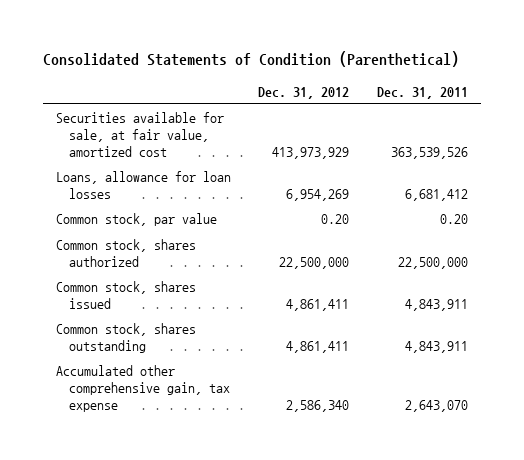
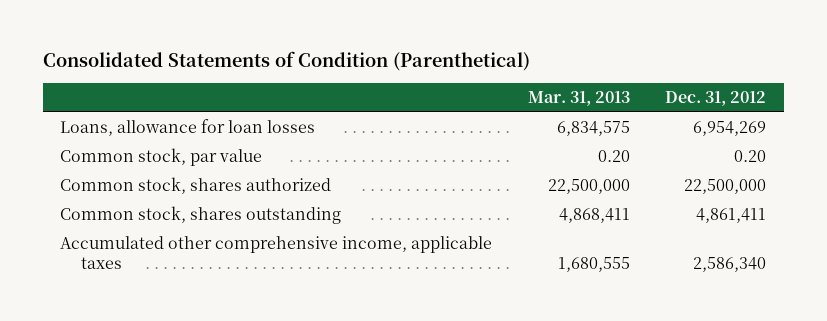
[376,86,468,99] Dec. 31, 2011 -> none
none -> [527,91,630,107] Mar. 31, 2013
[56,112,225,157] Securities available for sale, at fair value, amortized cost -> none
[56,281,197,309] Common stock, shares issued -> none
[56,365,230,412] Accumulated other comprehensive gain, tax expense -> [60,236,493,270] Accumulated other comprehensive income, applicable taxes

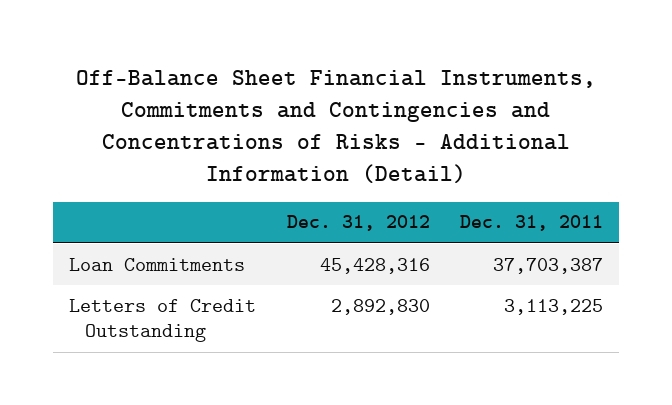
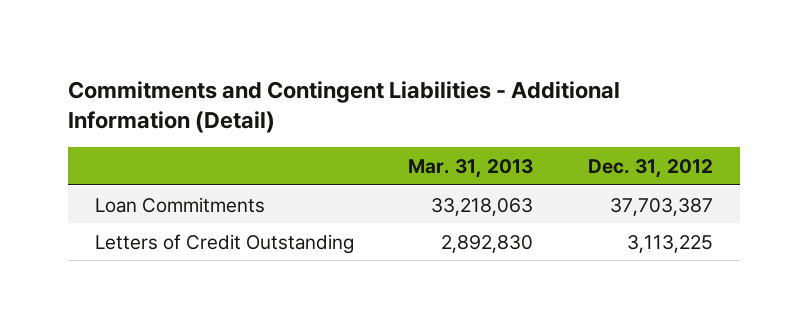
[76,70,597,183] Off-Balance Sheet Financial Instruments, Commitments and Contingencies and Concentrations of Risks - Additional Information (Detail) -> [67,80,620,133] Commitments and Contingent Liabilities - Additional Information (Detail)
[460,215,604,232] Dec. 31, 2011 -> none
none -> [408,158,534,178] Mar. 31, 2013
[319,257,430,274] 45,428,316 -> [609,197,713,216] 37,703,387
[330,298,430,315] 2,892,830 -> [626,234,713,253] 3,113,225

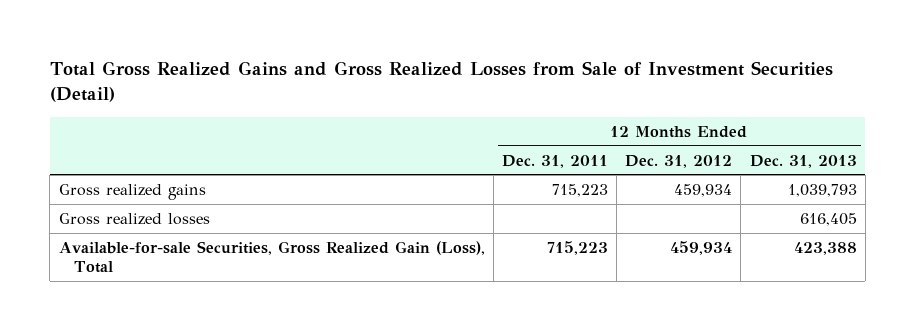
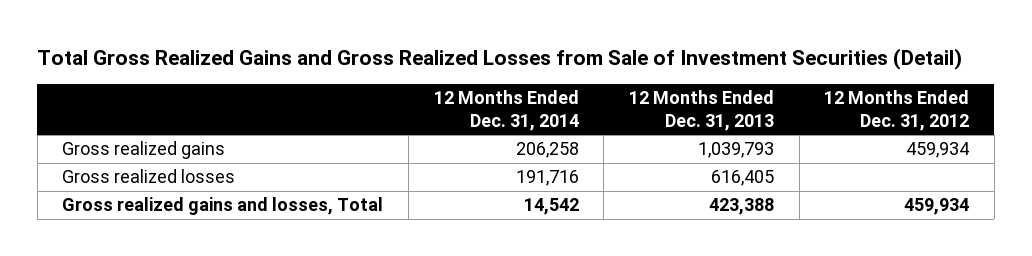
[501,154,608,168] Dec. 31, 2011 -> none
none -> [433,89,579,132] 12 Months Ended Dec. 31, 2014
[58,241,485,274] Available-for-sale Securities, Gross Realized Gain (Loss), Total -> [62,197,384,216] Gross realized gains and losses, Total

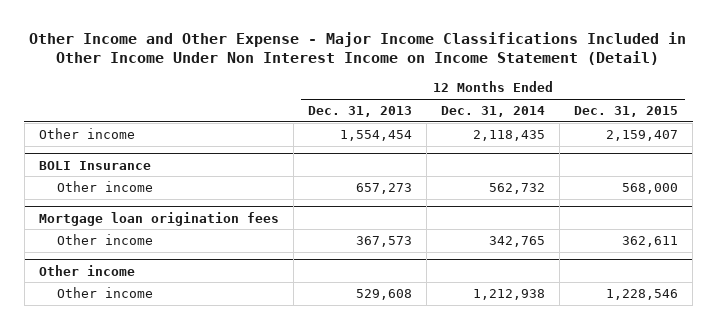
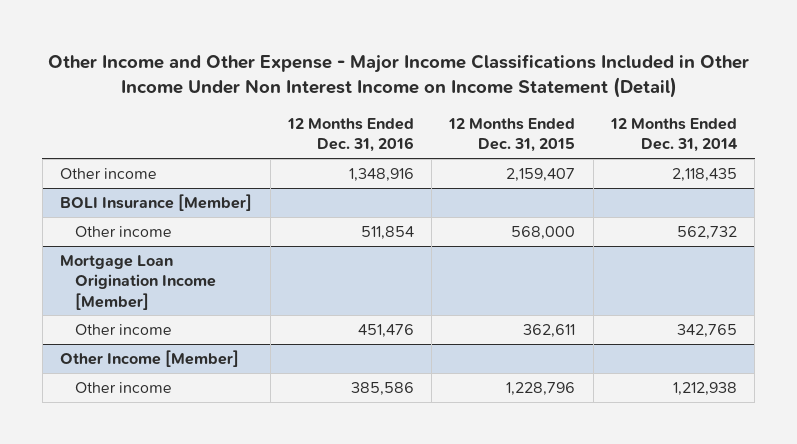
[307,106,412,118] Dec. 31, 2013 -> none
none -> [286,117,414,153] 12 Months Ended Dec. 31, 2016
[38,160,151,170] BOLI Insurance -> [60,193,253,211] BOLI Insurance [Member]
[38,211,279,226] Mortgage loan origination fees -> [60,254,217,310] Mortgage Loan Origination Income [Member]
[38,264,135,276] Other income -> [60,349,240,367] Other Income [Member]
[606,289,679,301] 1,228,546 -> [506,381,576,396] 1,228,796

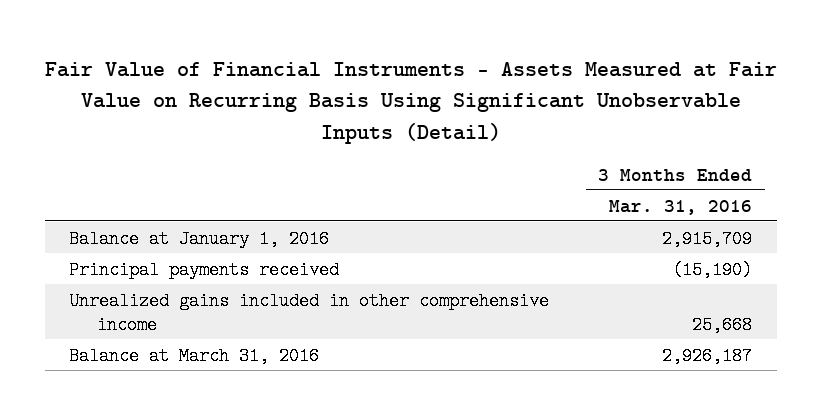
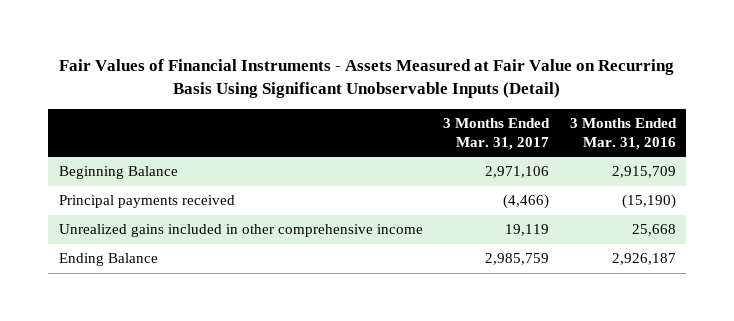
[44,62,777,144] Fair Value of Financial Instruments - Assets Measured at Fair Value on Recurring Basis Using Significant Unobservable Inputs (Detail) -> [59,59,675,99] Fair Values of Financial Instruments - Assets Measured at Fair Value on Recurring Basis Using Significant Unobservable Inputs (Detail)
none -> [443,118,551,150] 3 Months Ended Mar. 31, 2017
[69,229,330,248] Balance at January 1, 2016 -> [58,166,178,180] Beginning Balance
[69,346,320,365] Balance at March 31, 2016 -> [58,253,158,267] Ending Balance

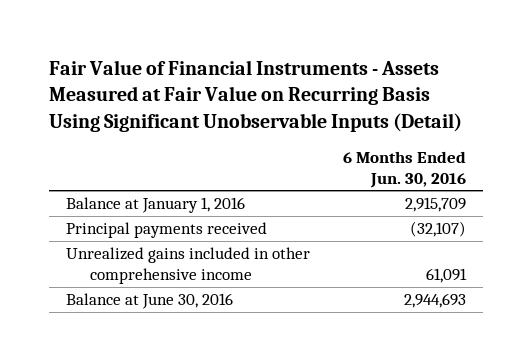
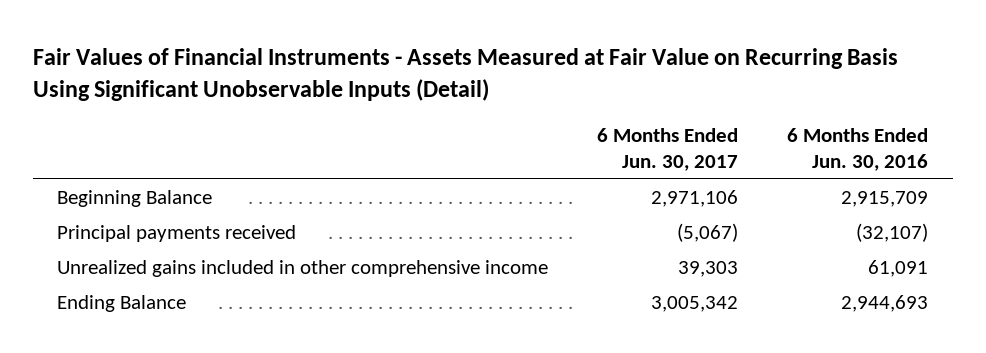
[48,60,462,132] Fair Value of Financial Instruments - Assets Measured at Fair Value on Recurring Basis Using Significant Unobservable Inputs (Detail) -> [32,48,898,102] Fair Values of Financial Instruments - Assets Measured at Fair Value on Recurring Basis Using Significant Unobservable Inputs (Detail)
none -> [597,128,739,172] 6 Months Ended Jun. 30, 2017
[65,197,245,214] Balance at January 1, 2016 -> [57,190,213,208] Beginning Balance
[65,293,233,310] Balance at June 30, 2016 -> [57,295,187,313] Ending Balance

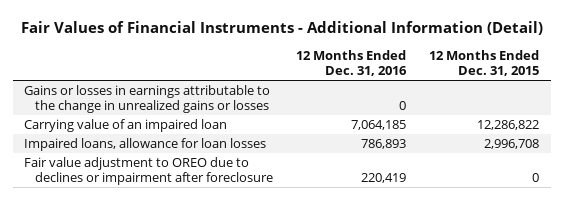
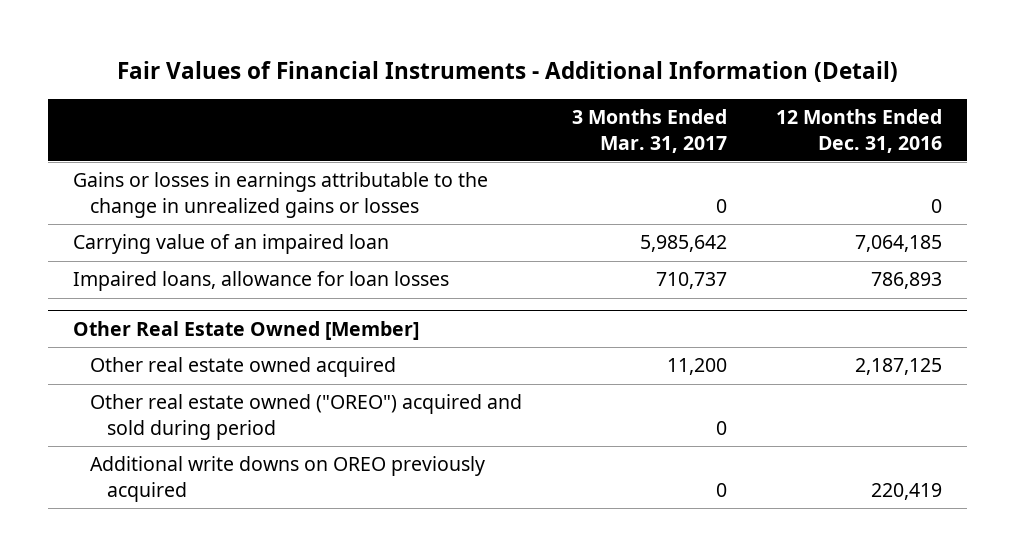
[429,49,540,77] 12 Months Ended Dec. 31, 2015 -> none
none -> [571,109,727,153] 3 Months Ended Mar. 31, 2017
none -> [73,321,420,341] Other Real Estate Owned [Member]
none -> [90,357,397,378] Other real estate owned acquired
none -> [90,394,523,440] Other real estate owned ("OREO") acquired and sold during period
[24,157,274,186] Fair value adjustment to OREO due to declines or impairment after foreclosure -> [90,456,486,502] Additional write downs on OREO previously acquired

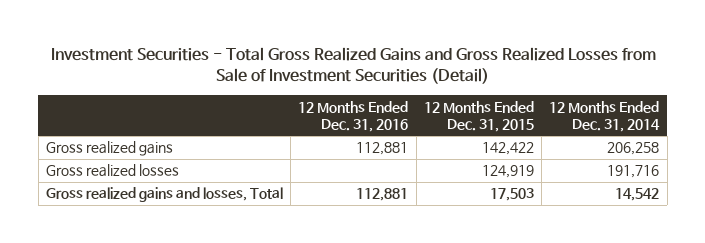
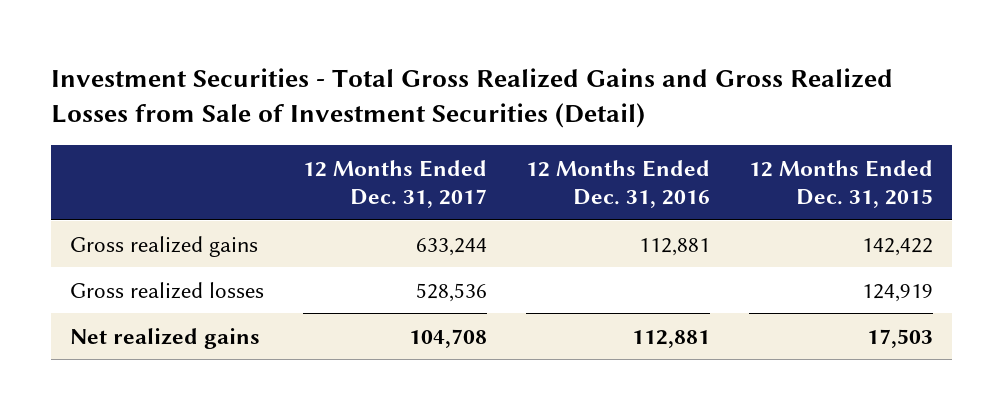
[549,100,661,133] 12 Months Ended Dec. 31, 2014 -> none
none -> [303,160,488,209] 12 Months Ended Dec. 31, 2017
[45,187,283,203] Gross realized gains and losses, Total -> [70,327,261,349] Net realized gains

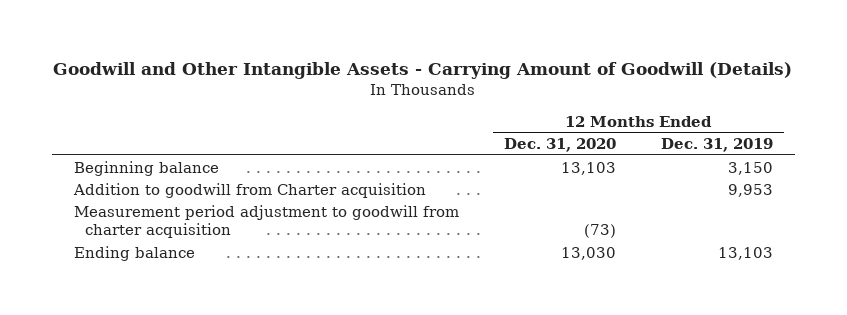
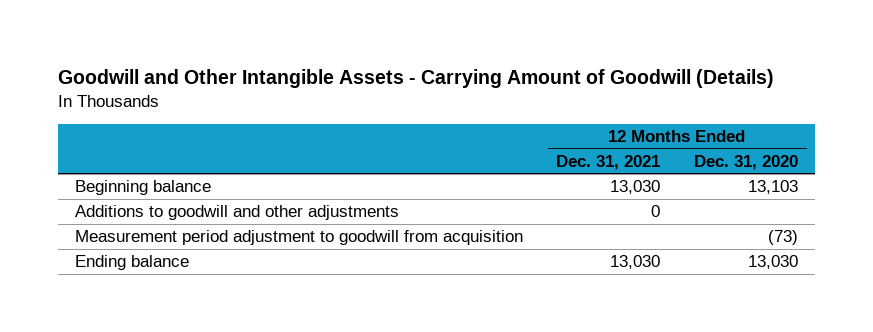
[660,137,773,152] Dec. 31, 2019 -> none
none -> [556,154,661,170] Dec. 31, 2021
[73,182,427,198] Addition to goodwill from Charter acquisition -> [74,205,399,221] Additions to goodwill and other adjustments
[74,204,460,238] Measurement period adjustment to goodwill from charter acquisition -> [74,230,523,246] Measurement period adjustment to goodwill from acquisition

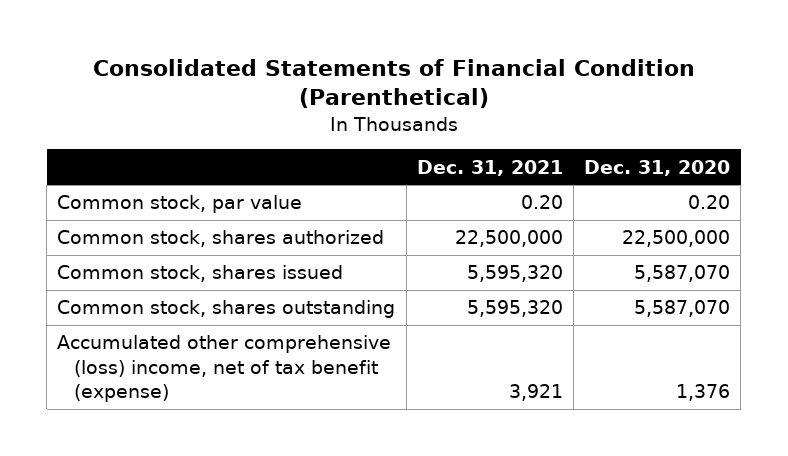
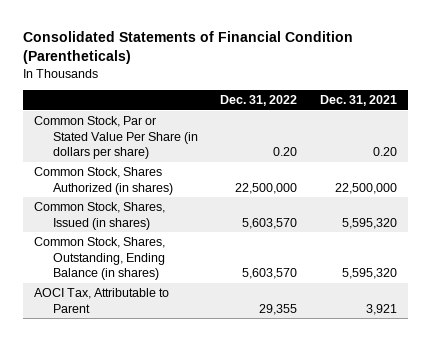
[92,58,695,109] Consolidated Statements of Financial Condition (Parenthetical) -> [23,31,354,65] Consolidated Statements of Financial Condition (Parentheticals)
[584,159,731,176] Dec. 31, 2020 -> none
none -> [220,95,298,107] Dec. 31, 2022
[57,195,303,214] Common stock, par value -> [34,115,199,160] Common Stock, Par or Stated Value Per Share (in dollars per share)
[57,230,385,248] Common stock, shares authorized -> [34,166,174,195] Common Stock, Shares Authorized (in shares)
[57,265,344,283] Common stock, shares issued -> [34,201,166,230] Common Stock, Shares, Issued (in shares)
[57,300,396,319] Common stock, shares outstanding -> [34,236,166,281] Common Stock, Shares, Outstanding, Ending Balance (in shares)
[57,335,392,402] Accumulated other comprehensive (loss) income, net of tax benefit (expense) -> [34,287,170,313] AOCI Tax, Attributable to Parent

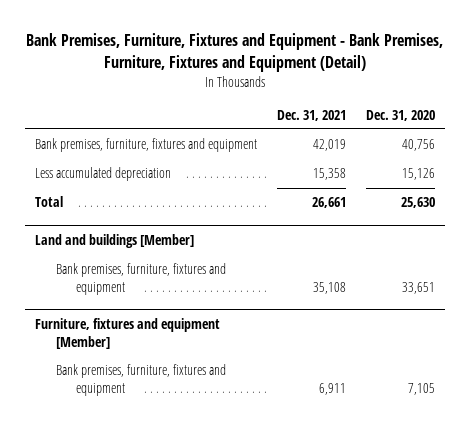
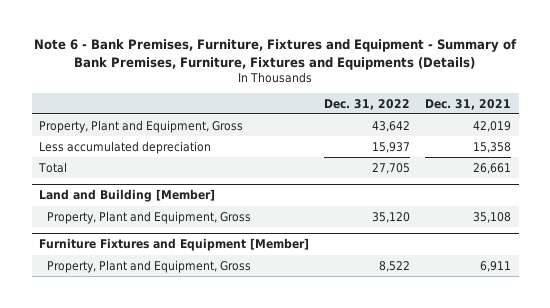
[26,33,444,72] Bank Premises, Furniture, Fixtures and Equipment - Bank Premises, Furniture, Fixtures and Equipment (Detail) -> [34,39,518,70] Note 6 - Bank Premises, Furniture, Fixtures and Equipment - Summary of Bank Premises, Furniture, Fixtures and Equipments (Details)
[366,109,436,121] Dec. 31, 2020 -> none
none -> [324,98,411,110] Dec. 31, 2022
[35,138,258,153] Bank premises, furniture, fixtures and equipment -> [39,119,244,133] Property, Plant and Equipment, Gross
[35,234,195,249] Land and buildings [Member] -> [39,189,216,203] Land and Building [Member]
[55,263,226,296] Bank premises, furniture, fixtures and equipment -> [47,210,252,224] Property, Plant and Equipment, Gross
[35,318,221,349] Furniture, fixtures and equipment [Member] -> [39,238,310,252] Furniture Fixtures and Equipment [Member]
[55,364,226,397] Bank premises, furniture, fixtures and equipment -> [47,259,252,273] Property, Plant and Equipment, Gross

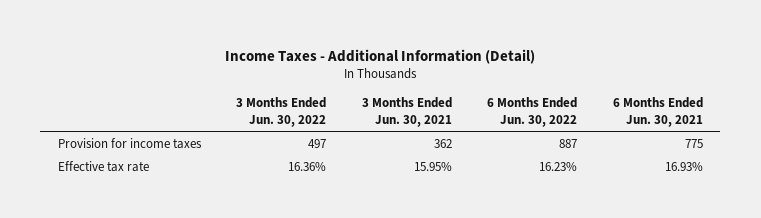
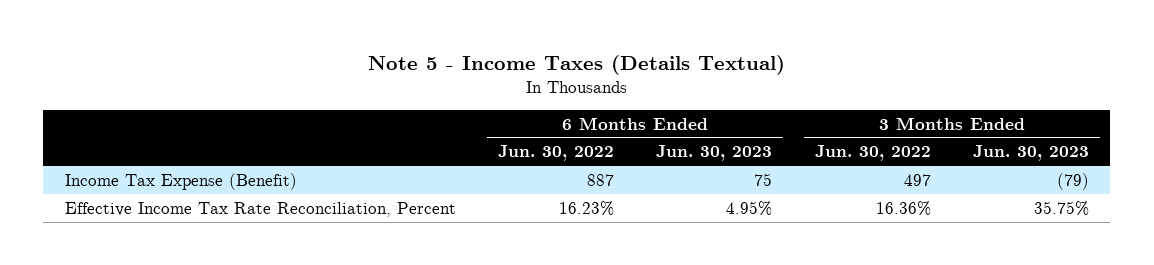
[225,48,536,64] Income Taxes - Additional Information (Detail) -> [367,54,785,75] Note 5 - Income Taxes (Details Textual)
[361,97,452,127] 3 Months Ended Jun. 30, 2021 -> none
[612,97,703,127] 6 Months Ended Jun. 30, 2021 -> none
none -> [656,145,773,162] Jun. 30, 2023
none -> [973,145,1090,162] Jun. 30, 2023
[57,137,202,149] Provision for income taxes -> [64,172,297,190] Income Tax Expense (Benefit)
[57,160,149,172] Effective tax rate -> [64,201,456,217] Effective Income Tax Rate Reconciliation, Percent

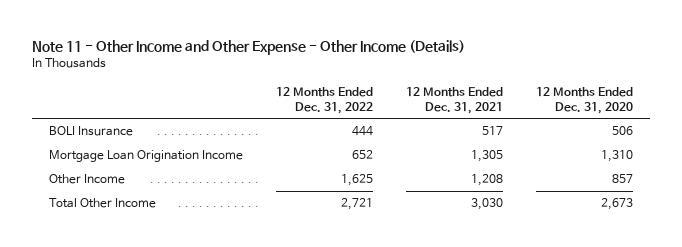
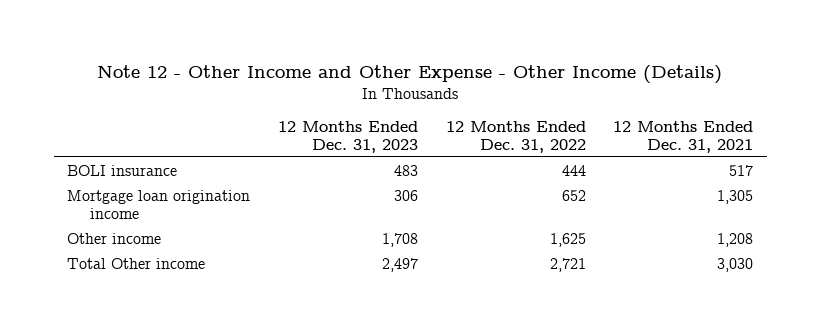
[32,39,466,55] Note 11 - Other Income and Other Expense - Other Income (Details) -> [97,64,723,84] Note 12 - Other Income and Other Expense - Other Income (Details)
[536,86,634,114] 12 Months Ended Dec. 31, 2020 -> none
none -> [278,120,419,153] 12 Months Ended Dec. 31, 2023
[48,126,133,137] BOLI Insurance -> [67,164,178,176] BOLI insurance
[48,150,243,163] Mortgage Loan Origination Income -> [67,189,251,219] Mortgage loan origination income
[48,174,125,185] Other Income -> [67,232,162,244] Other income
[48,198,156,209] Total Other Income -> [67,257,206,269] Total Other income

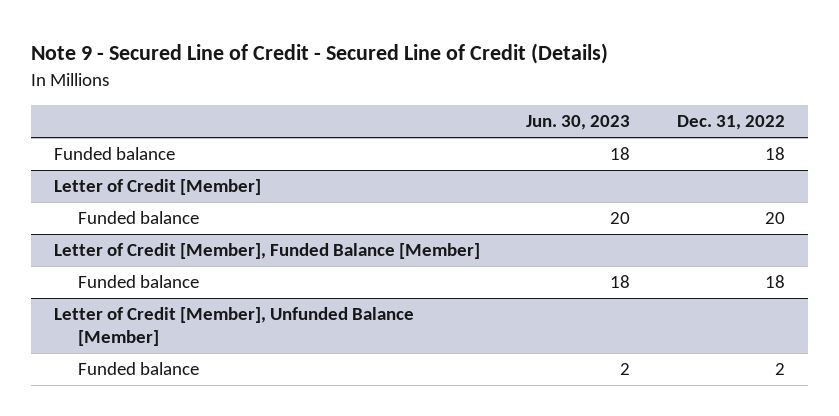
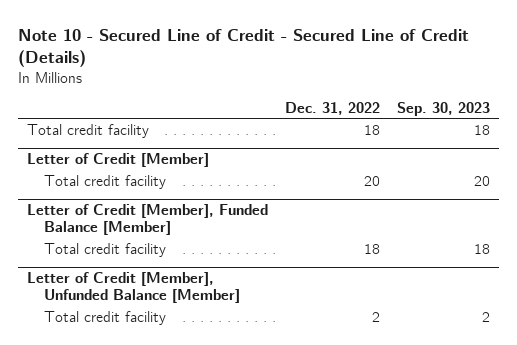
[31,43,609,65] Note 9 - Secured Line of Credit - Secured Line of Credit (Details) -> [18,28,470,68] Note 10 - Secured Line of Credit - Secured Line of Credit (Details)
[526,115,631,131] Jun. 30, 2023 -> none
none -> [397,101,491,116] Sep. 30, 2023
[54,147,176,161] Funded balance -> [26,123,149,138] Total credit facility
[78,211,200,225] Funded balance -> [44,174,167,189] Total credit facility
[78,275,200,289] Funded balance -> [44,242,167,257] Total credit facility
[78,362,200,376] Funded balance -> [44,310,167,325] Total credit facility

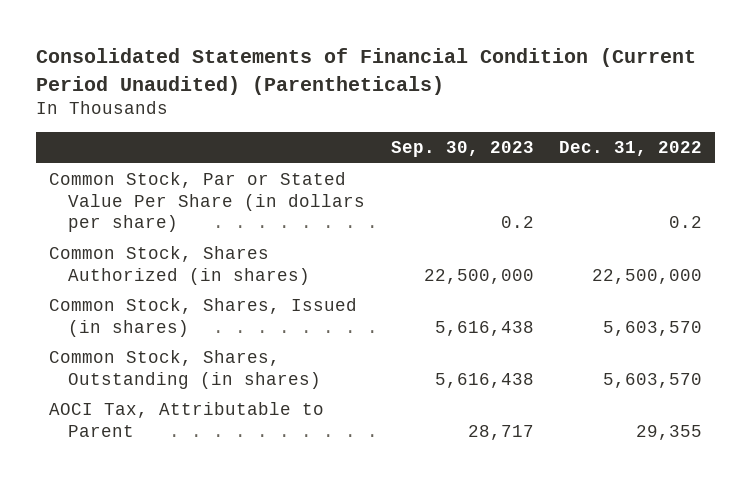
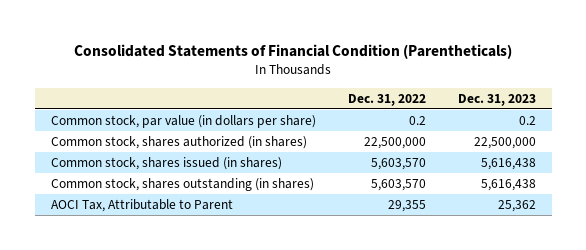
[36,48,697,95] Consolidated Statements of Financial Condition (Current Period Unaudited) (Parentheticals) -> [74,43,513,59] Consolidated Statements of Financial Condition (Parentheticals)
[390,141,534,158] Sep. 30, 2023 -> none
none -> [457,93,536,106] Dec. 31, 2023
[48,172,366,233] Common Stock, Par or Stated Value Per Share (in dollars per share) -> [50,114,316,128] Common stock, par value (in dollars per share)
[48,246,311,285] Common Stock, Shares Authorized (in shares) -> [50,135,307,149] Common stock, shares authorized (in shares)
[48,298,357,337] Common Stock, Shares, Issued (in shares) -> [50,156,282,170] Common stock, shares issued (in shares)
[48,350,322,389] Common Stock, Shares, Outstanding (in shares) -> [50,177,314,191] Common stock, shares outstanding (in shares)

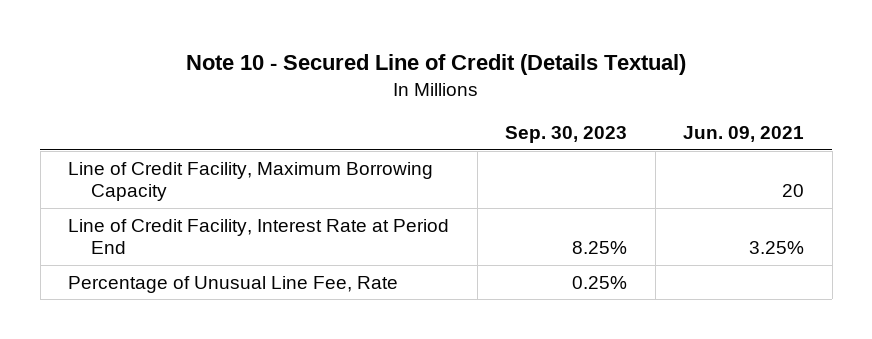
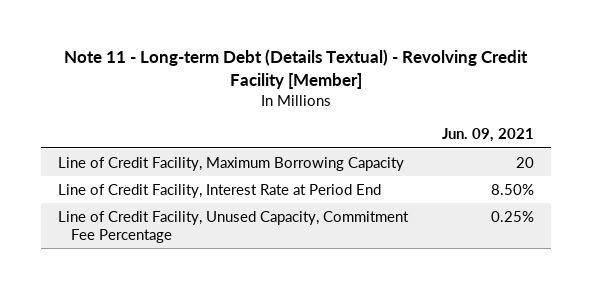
[186,54,687,76] Note 10 - Secured Line of Credit (Details Textual) -> [63,49,528,90] Note 11 - Long-term Debt (Details Textual) - Revolving Credit Facility [Member]
[505,126,628,144] Sep. 30, 2023 -> none
[68,275,399,293] Percentage of Unusual Line Fee, Rate -> none
[749,241,805,255] 3.25% -> [490,183,534,195] 8.50%
none -> [57,210,409,243] Line of Credit Facility, Unused Capacity, Commitment Fee Percentage

